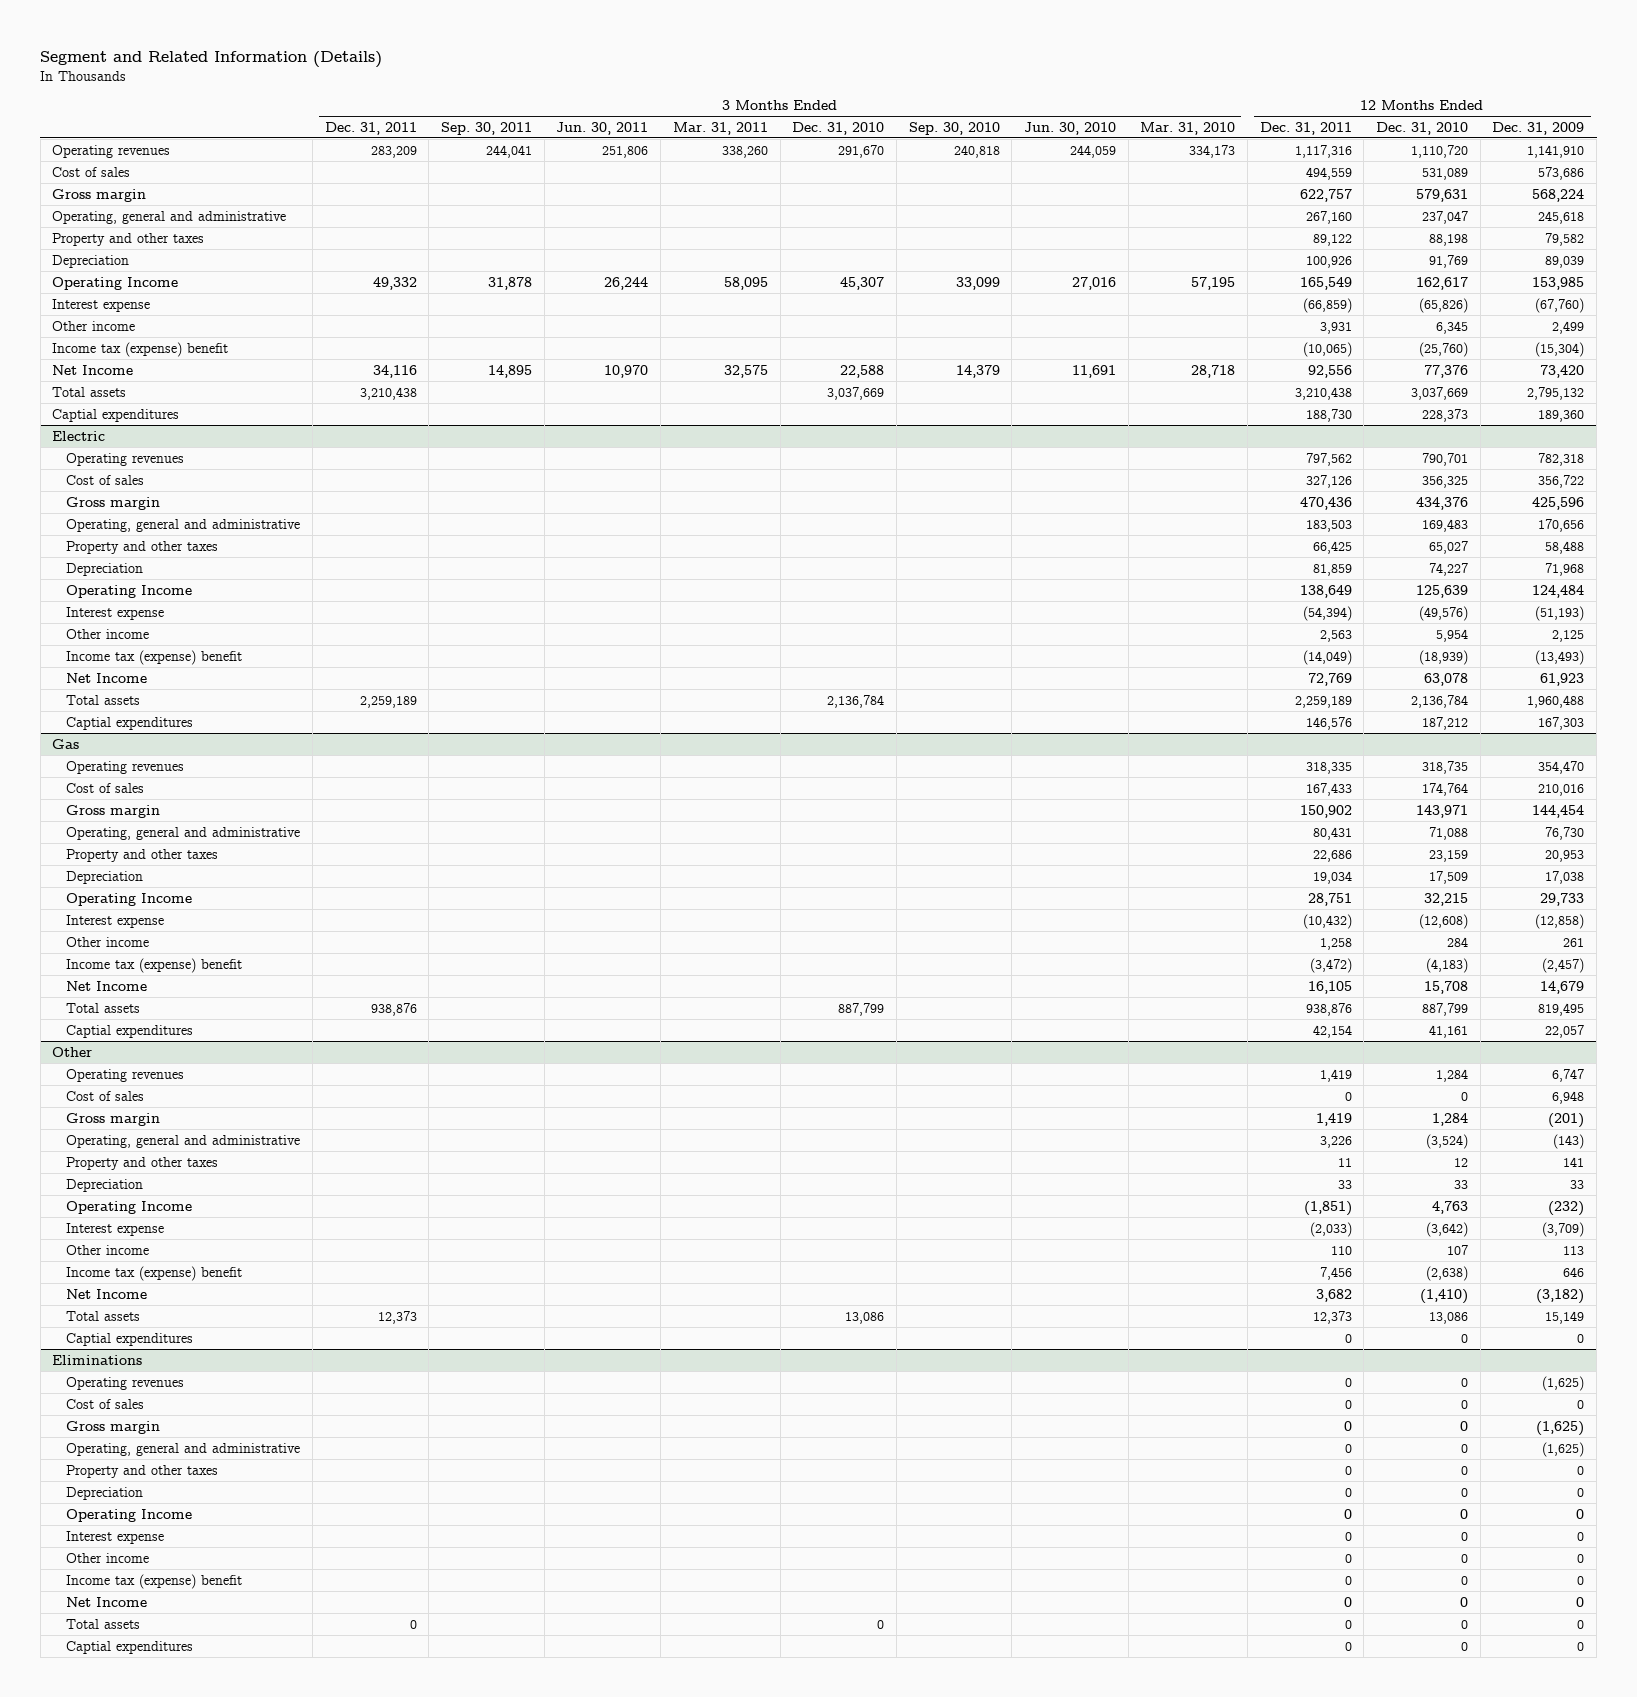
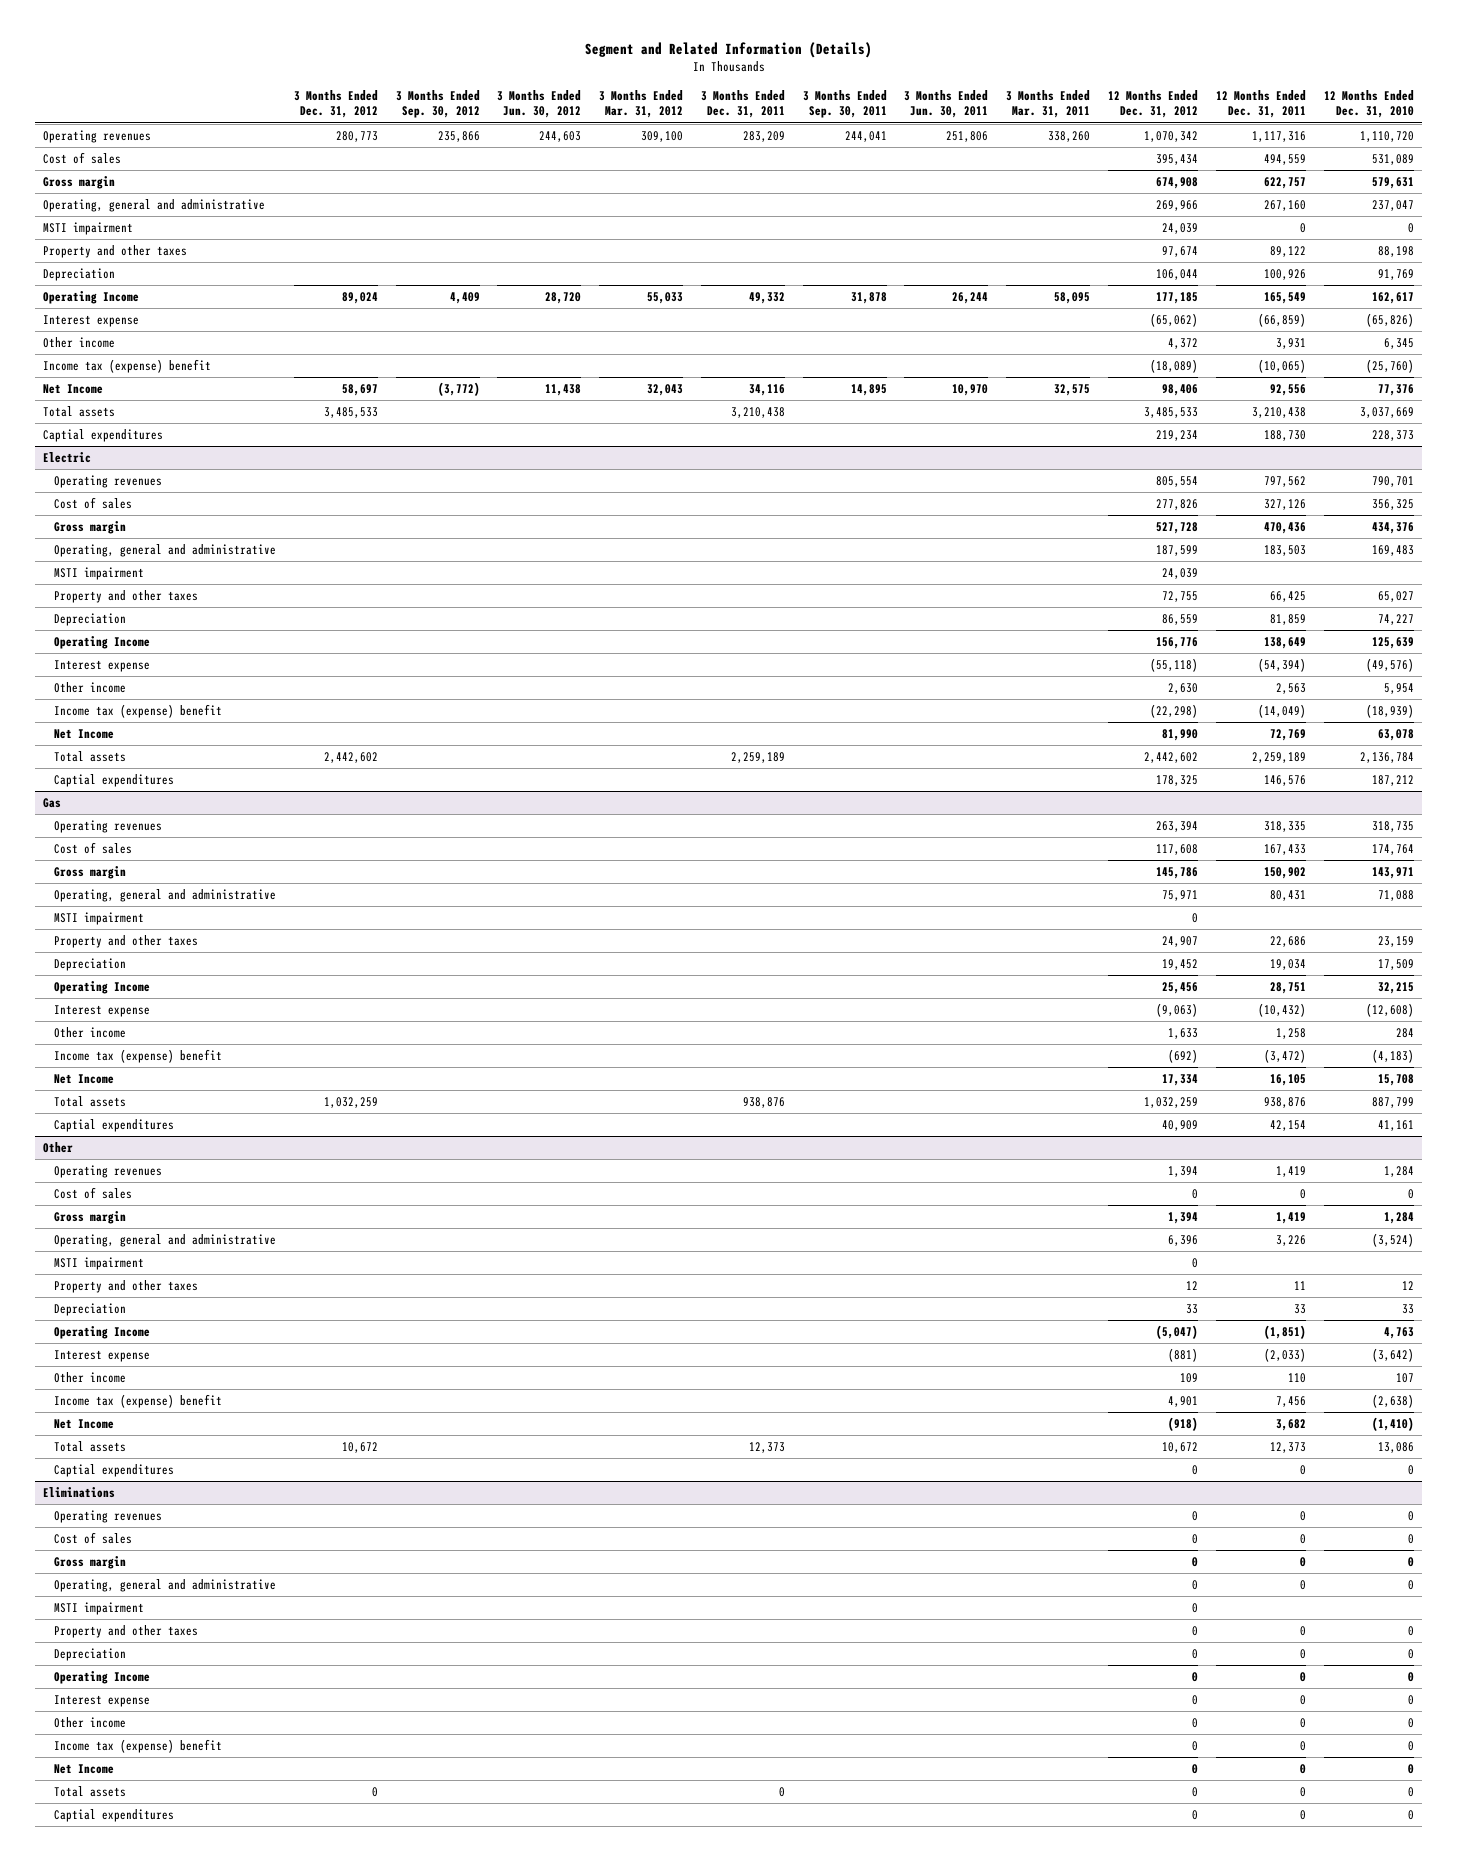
[792,121,885,135] Dec. 31, 2010 -> none
[908,121,1000,135] Sep. 30, 2010 -> none
[1023,121,1116,135] Jun. 30, 2010 -> none
[1140,121,1236,135] Mar. 31, 2010 -> none
[1492,121,1585,135] Dec. 31, 2009 -> none
none -> [293,90,378,119] 3 Months Ended Dec. 31, 2012
none -> [395,90,480,119] 3 Months Ended Sep. 30, 2012
none -> [497,90,582,119] 3 Months Ended Jun. 30, 2012
none -> [599,90,684,119] 3 Months Ended Mar. 31, 2012
none -> [1108,90,1199,119] 12 Months Ended Dec. 31, 2012
none -> [43,222,134,236] MSTI impairment
none -> [54,567,145,581] MSTI impairment
none -> [54,912,145,926] MSTI impairment
none -> [54,1257,145,1271] MSTI impairment
none -> [54,1602,145,1616] MSTI impairment

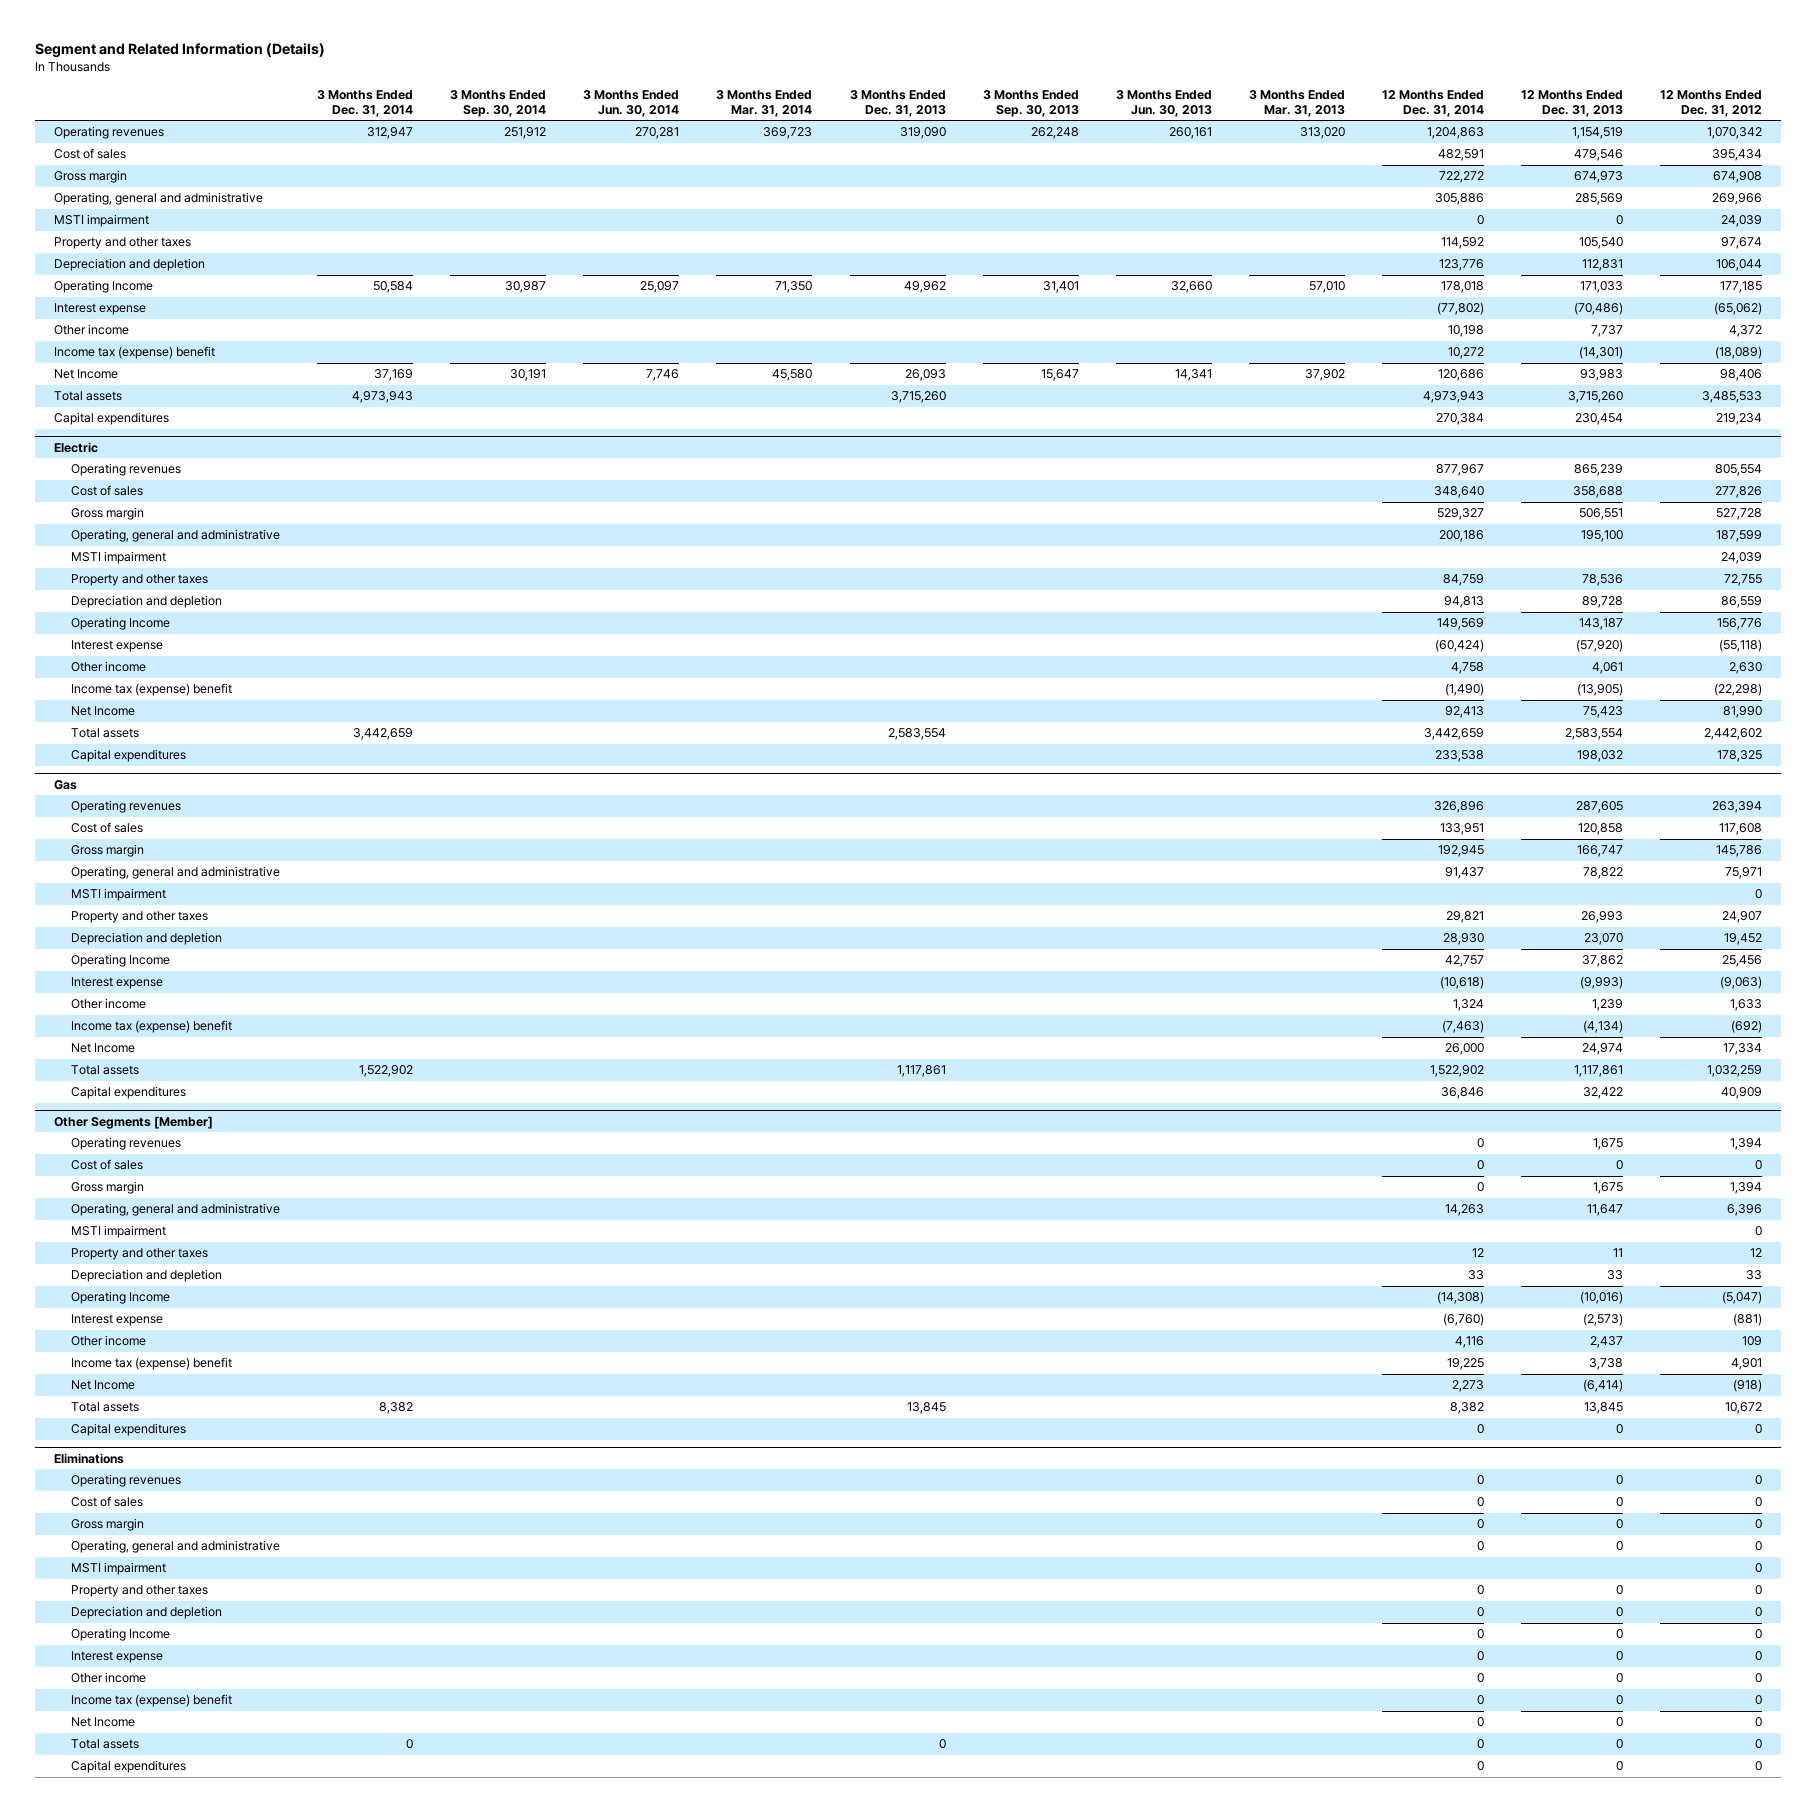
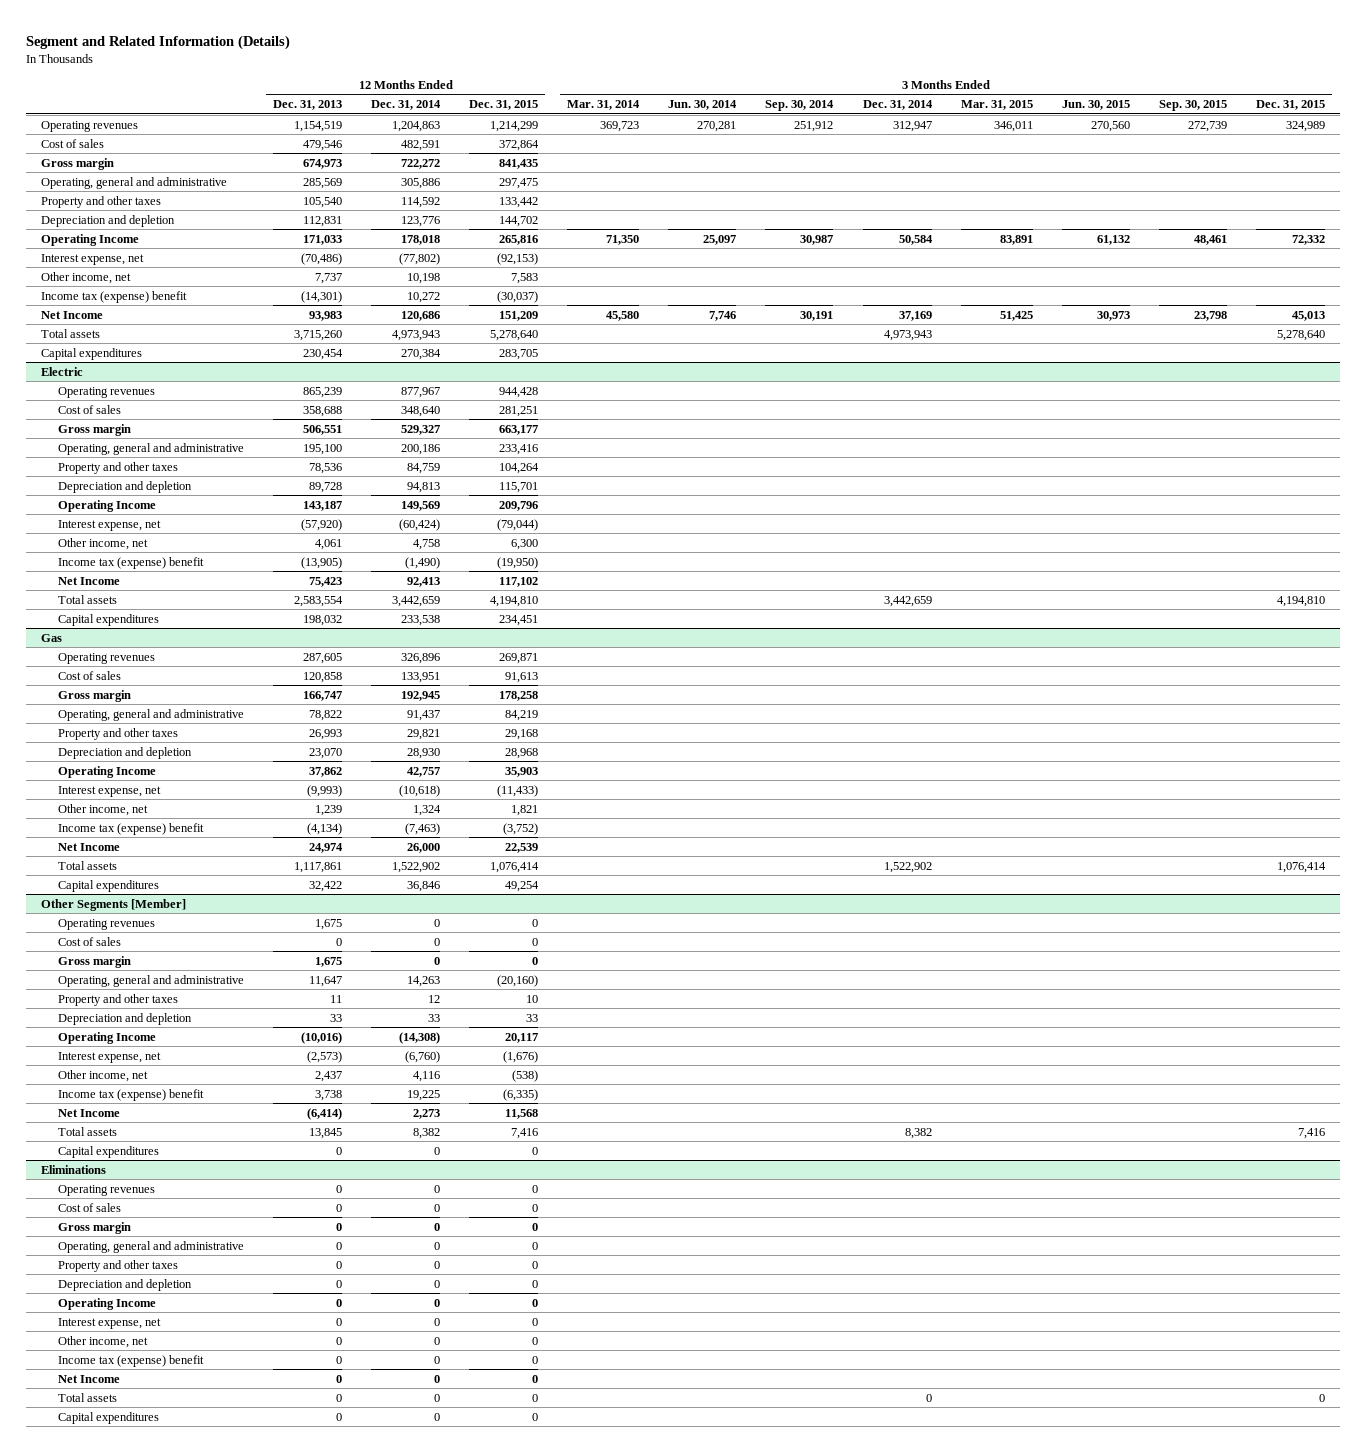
[849,90,946,117] 3 Months Ended Dec. 31, 2013 -> none
[982,90,1079,117] 3 Months Ended Sep. 30, 2013 -> none
[1115,90,1212,117] 3 Months Ended Jun. 30, 2013 -> none
[1248,90,1345,117] 3 Months Ended Mar. 31, 2013 -> none
[1660,90,1763,117] 12 Months Ended Dec. 31, 2012 -> none
none -> [469,100,539,111] Dec. 31, 2015
none -> [960,100,1033,111] Mar. 31, 2015
none -> [1061,100,1130,111] Jun. 30, 2015
none -> [1158,100,1227,112] Sep. 30, 2015
none -> [1256,100,1326,111] Dec. 31, 2015
[53,214,149,228] MSTI impairment -> none
[53,303,146,316] Interest expense -> [40,253,144,265] Interest expense, net
[53,324,129,336] Other income -> [40,271,131,284] Other income, net
[71,551,167,565] MSTI impairment -> none
[71,640,164,653] Interest expense -> [57,519,161,531] Interest expense, net
[71,661,147,673] Other income -> [57,537,148,550] Other income, net
[71,888,167,902] MSTI impairment -> none
[71,977,164,990] Interest expense -> [57,785,161,797] Interest expense, net
[71,998,147,1010] Other income -> [57,803,148,816] Other income, net
[71,1225,167,1239] MSTI impairment -> none
[71,1314,164,1327] Interest expense -> [57,1051,161,1063] Interest expense, net
[71,1335,147,1347] Other income -> [57,1069,148,1082] Other income, net
[71,1562,167,1576] MSTI impairment -> none
[71,1651,164,1664] Interest expense -> [57,1317,161,1329] Interest expense, net
[71,1672,147,1684] Other income -> [57,1335,148,1348] Other income, net

